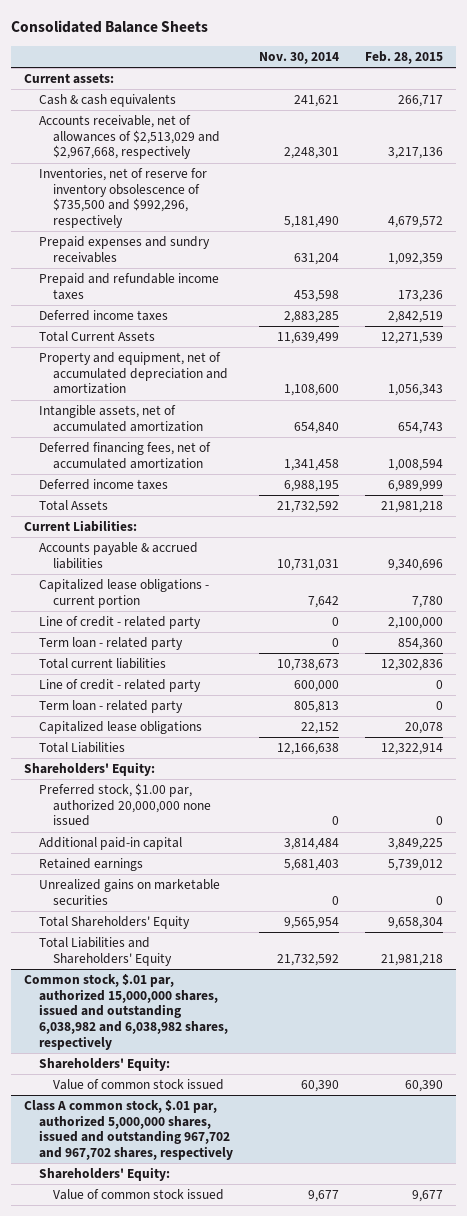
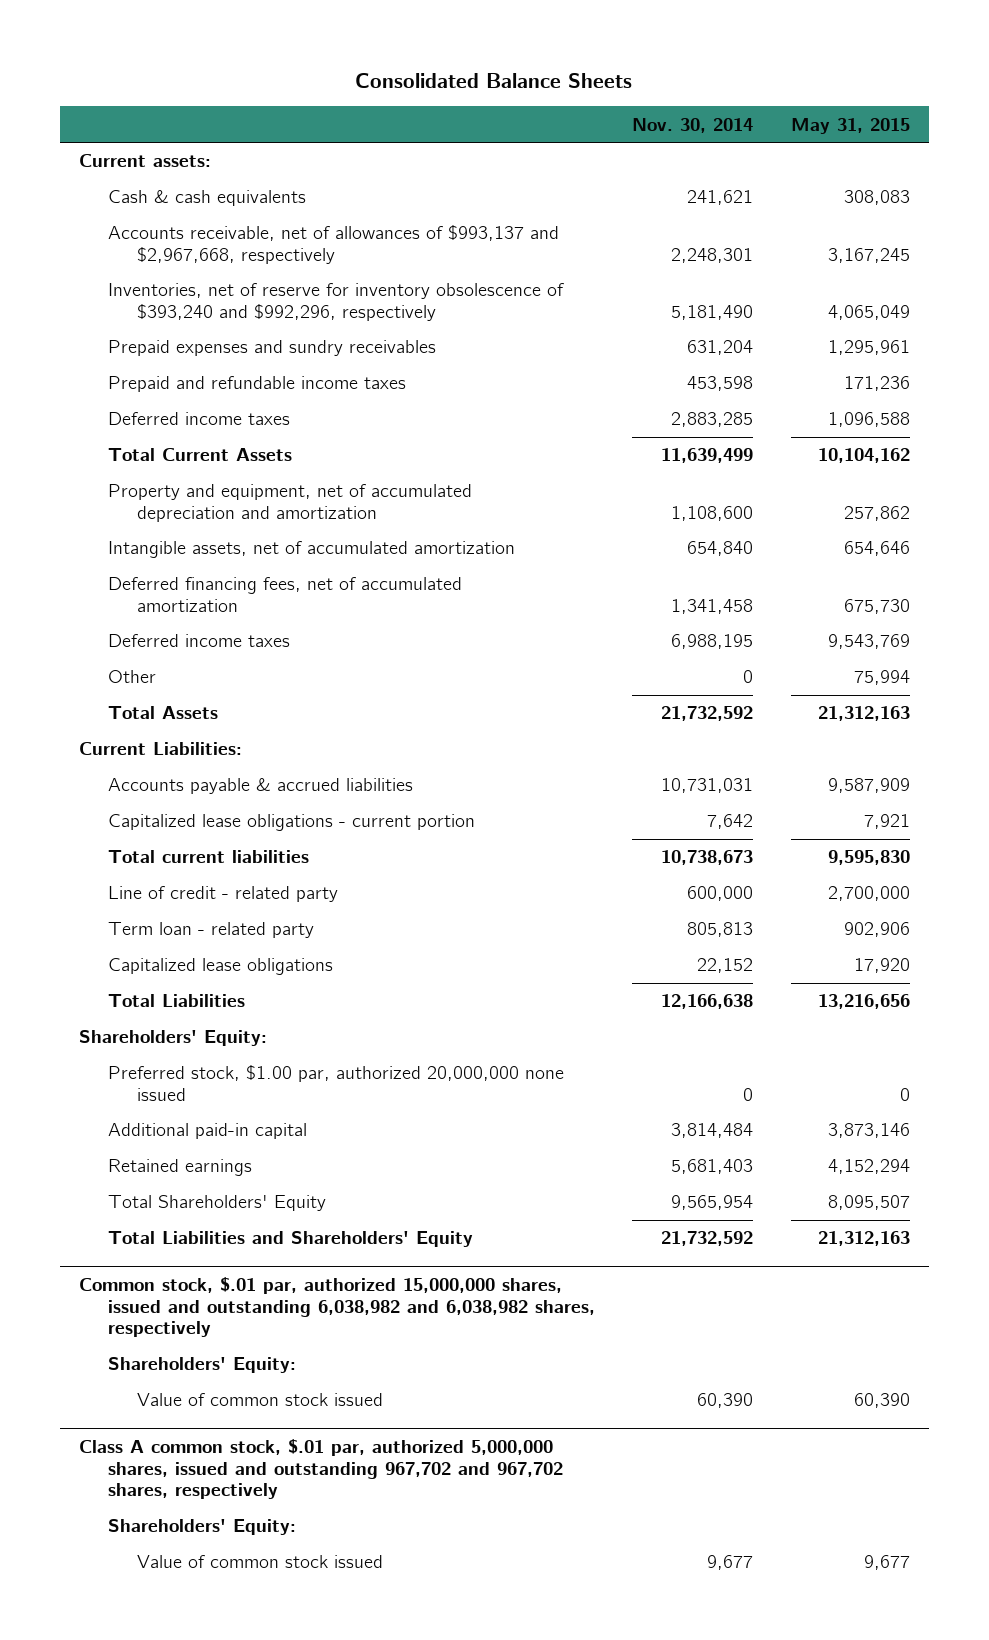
[364,50,443,64] Feb. 28, 2015 -> none
none -> [790,117,910,134] May 31, 2015
[38,115,221,160] Accounts receivable, net of allowances of $2,513,029 and $2,967,668, respectively -> [107,225,559,264] Accounts receivable, net of allowances of $993,137 and $2,967,668, respectively
[38,168,207,229] Inventories, net of reserve for inventory obsolescence of $735,500 and $992,296, respectively -> [107,283,564,321] Inventories, net of reserve for inventory obsolescence of $393,240 and $992,296, respectively
none -> [107,670,156,684] Other
[38,616,201,630] Line of credit - related party -> none
[38,637,183,651] Term loan - related party -> none
[38,879,220,905] Unrealized gains on marketable securities -> none

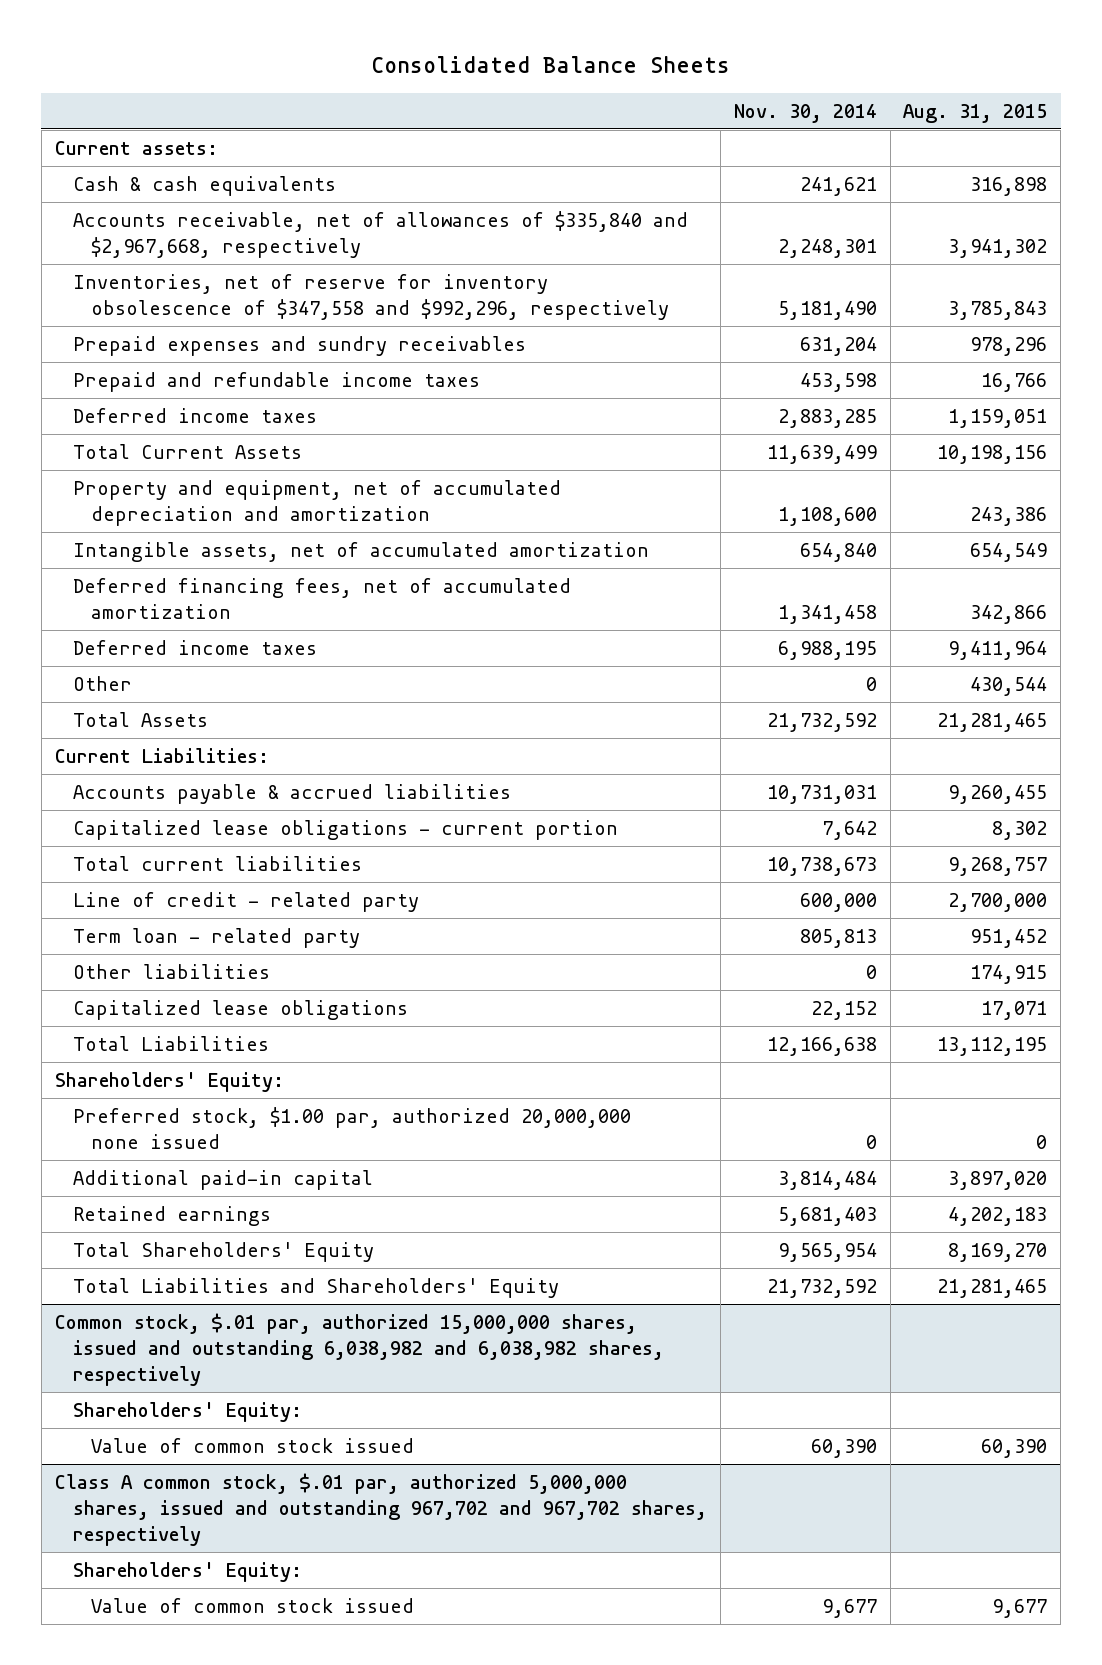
[790,117,910,134] May 31, 2015 -> none
none -> [903,103,1048,123] Aug. 31, 2015
[107,225,559,264] Accounts receivable, net of allowances of $993,137 and $2,967,668, respectively -> [73,211,689,259] Accounts receivable, net of allowances of $335,840 and $2,967,668, respectively
[107,283,564,321] Inventories, net of reserve for inventory obsolescence of $393,240 and $992,296, respectively -> [73,274,670,321] Inventories, net of reserve for inventory obsolescence of $347,558 and $992,296, respectively
none -> [73,964,271,980] Other liabilities

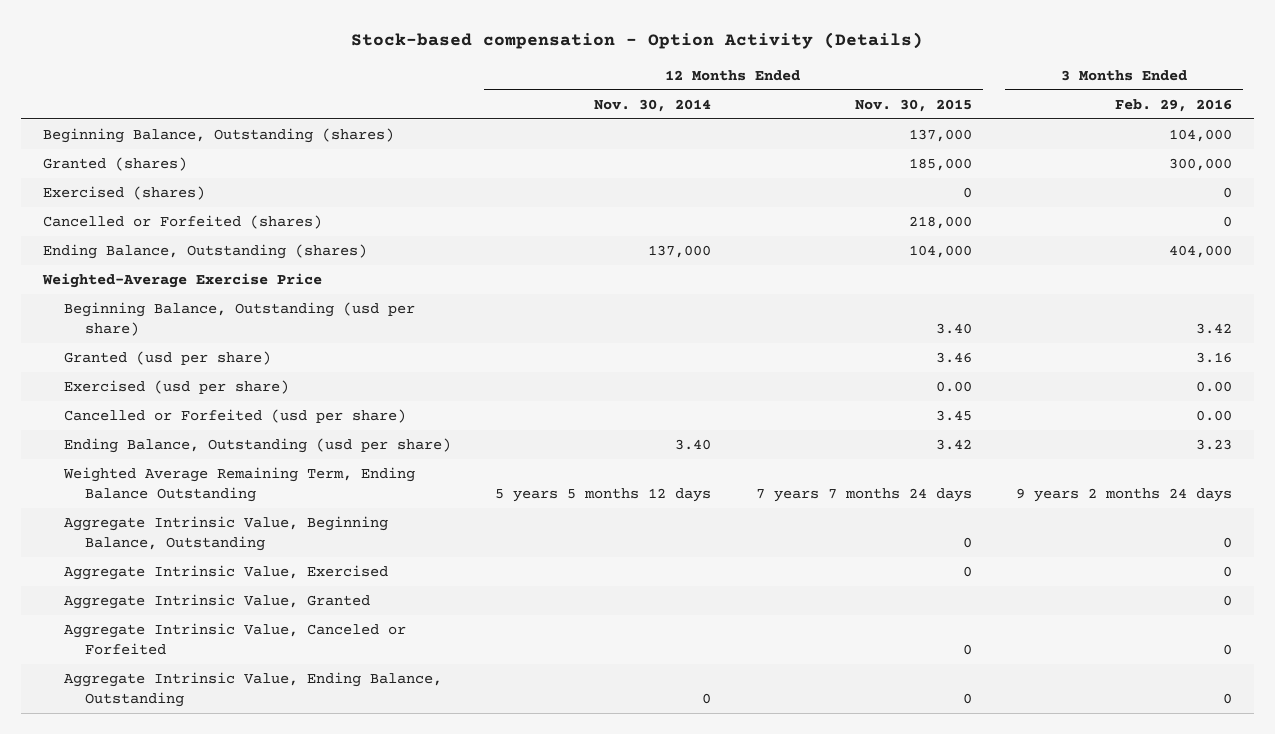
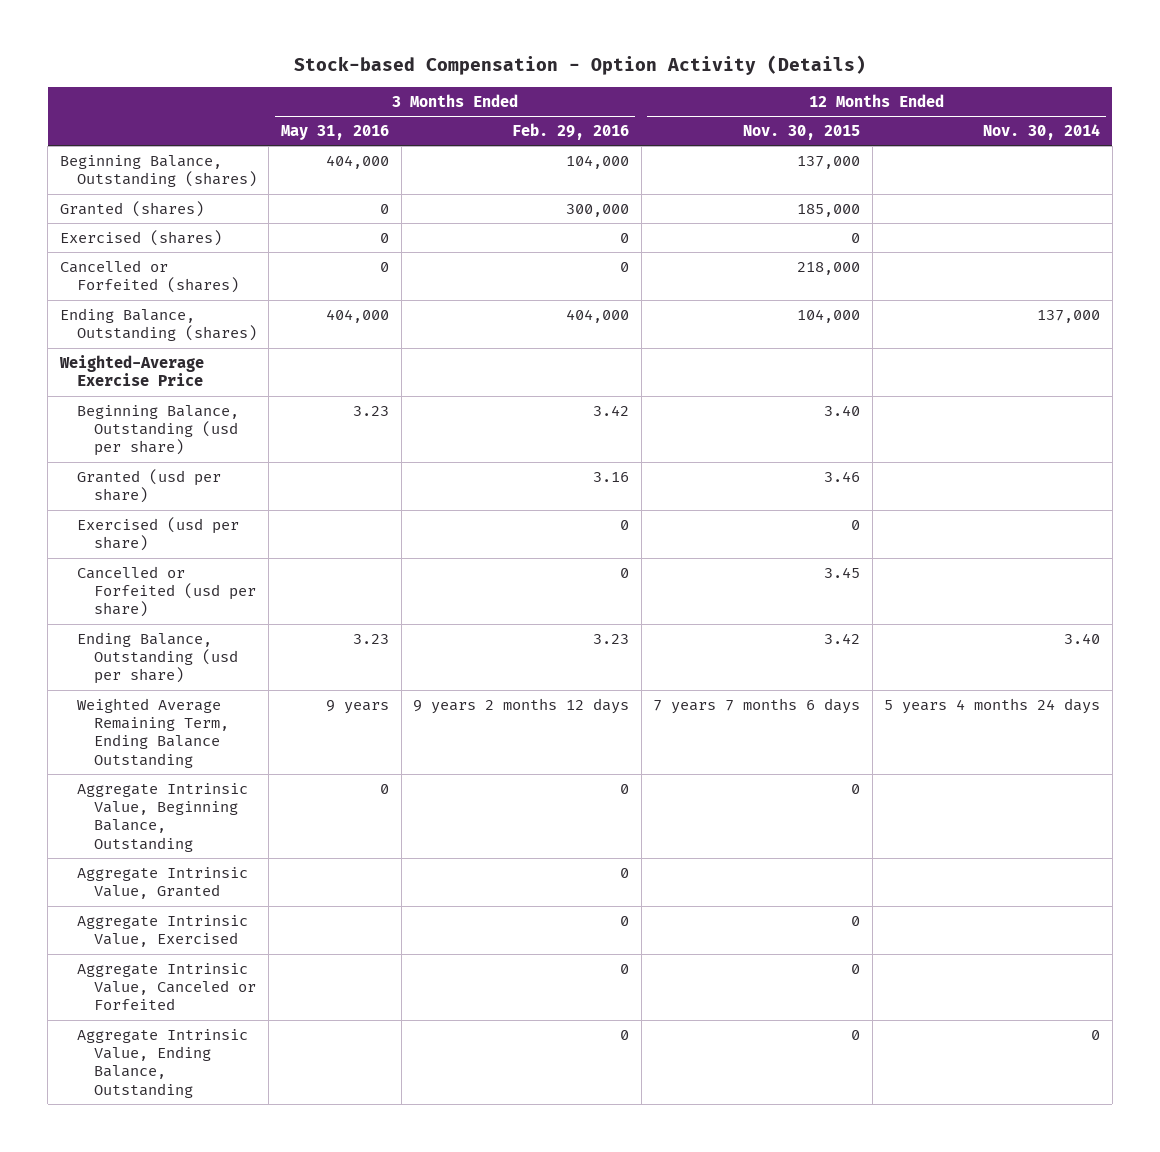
[351,32,924,50] Stock-based compensation - Option Activity (Details) -> [294,55,867,76] Stock-based Compensation - Option Activity (Details)
none -> [280,125,389,141] May 31, 2016
[935,381,972,393] 0.00 -> [851,520,861,531] 0
[1195,381,1232,393] 0.00 -> [620,520,630,531] 0
[1195,410,1232,422] 0.00 -> [620,568,630,579] 0
[495,488,712,503] 5 years 5 months 12 days -> [884,698,1101,715] 5 years 4 months 24 days
[755,488,972,503] 7 years 7 months 24 days -> [653,698,861,715] 7 years 7 months 6 days
[1015,488,1232,503] 9 years 2 months 24 days -> [413,698,630,715] 9 years 2 months 12 days
[64,565,389,581] Aggregate Intrinsic Value, Exercised -> [76,915,248,948] Aggregate Intrinsic Value, Exercised

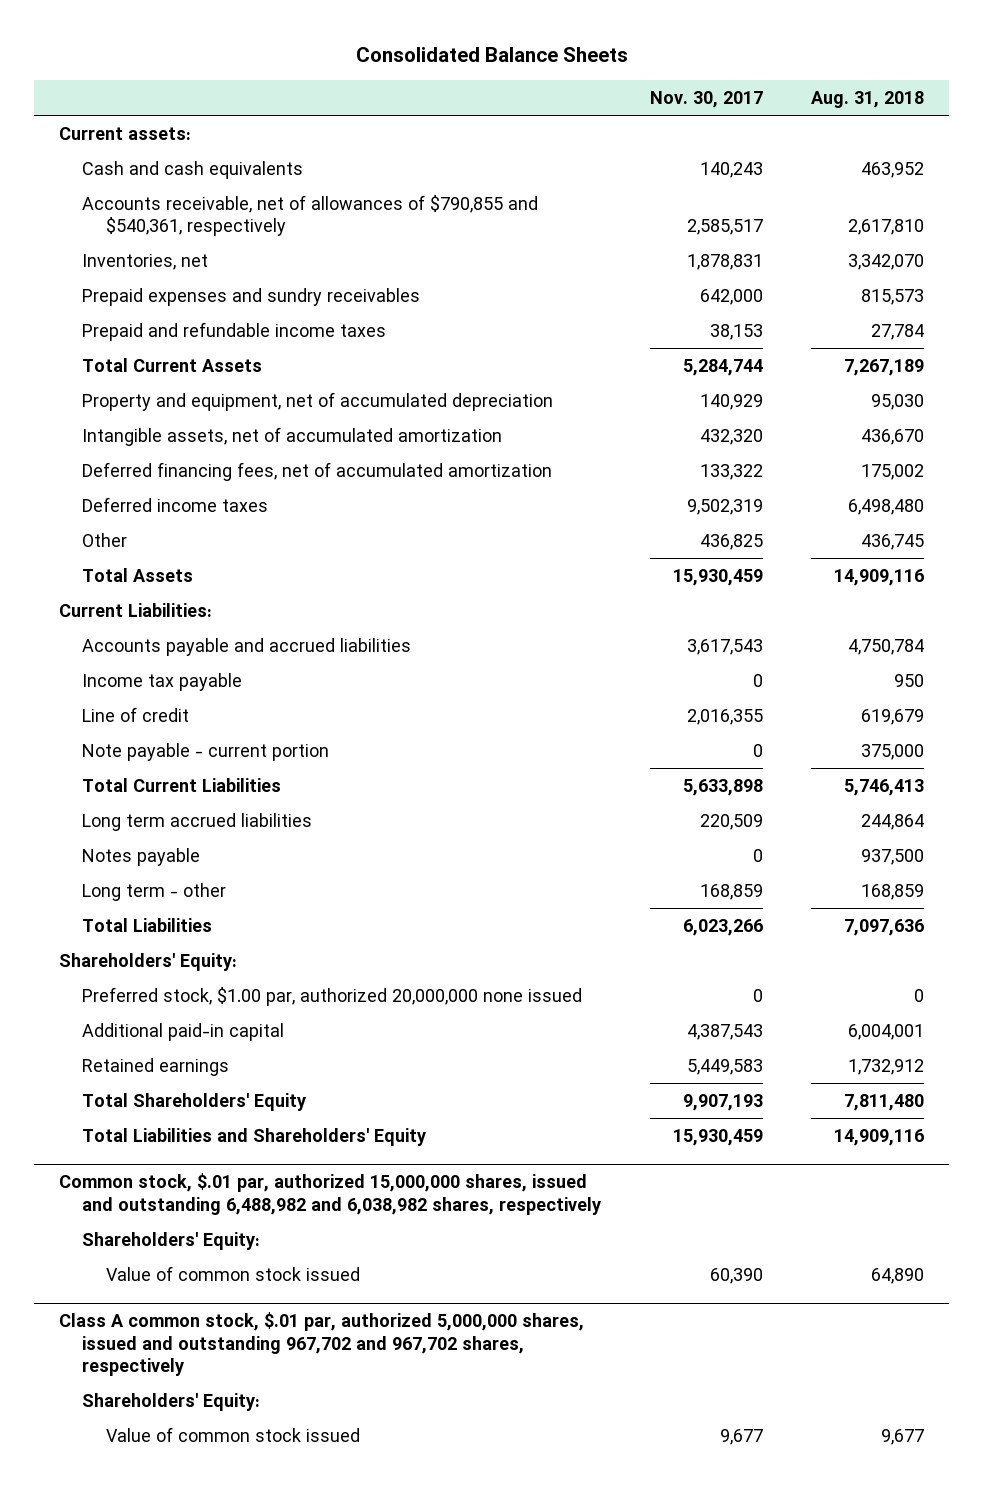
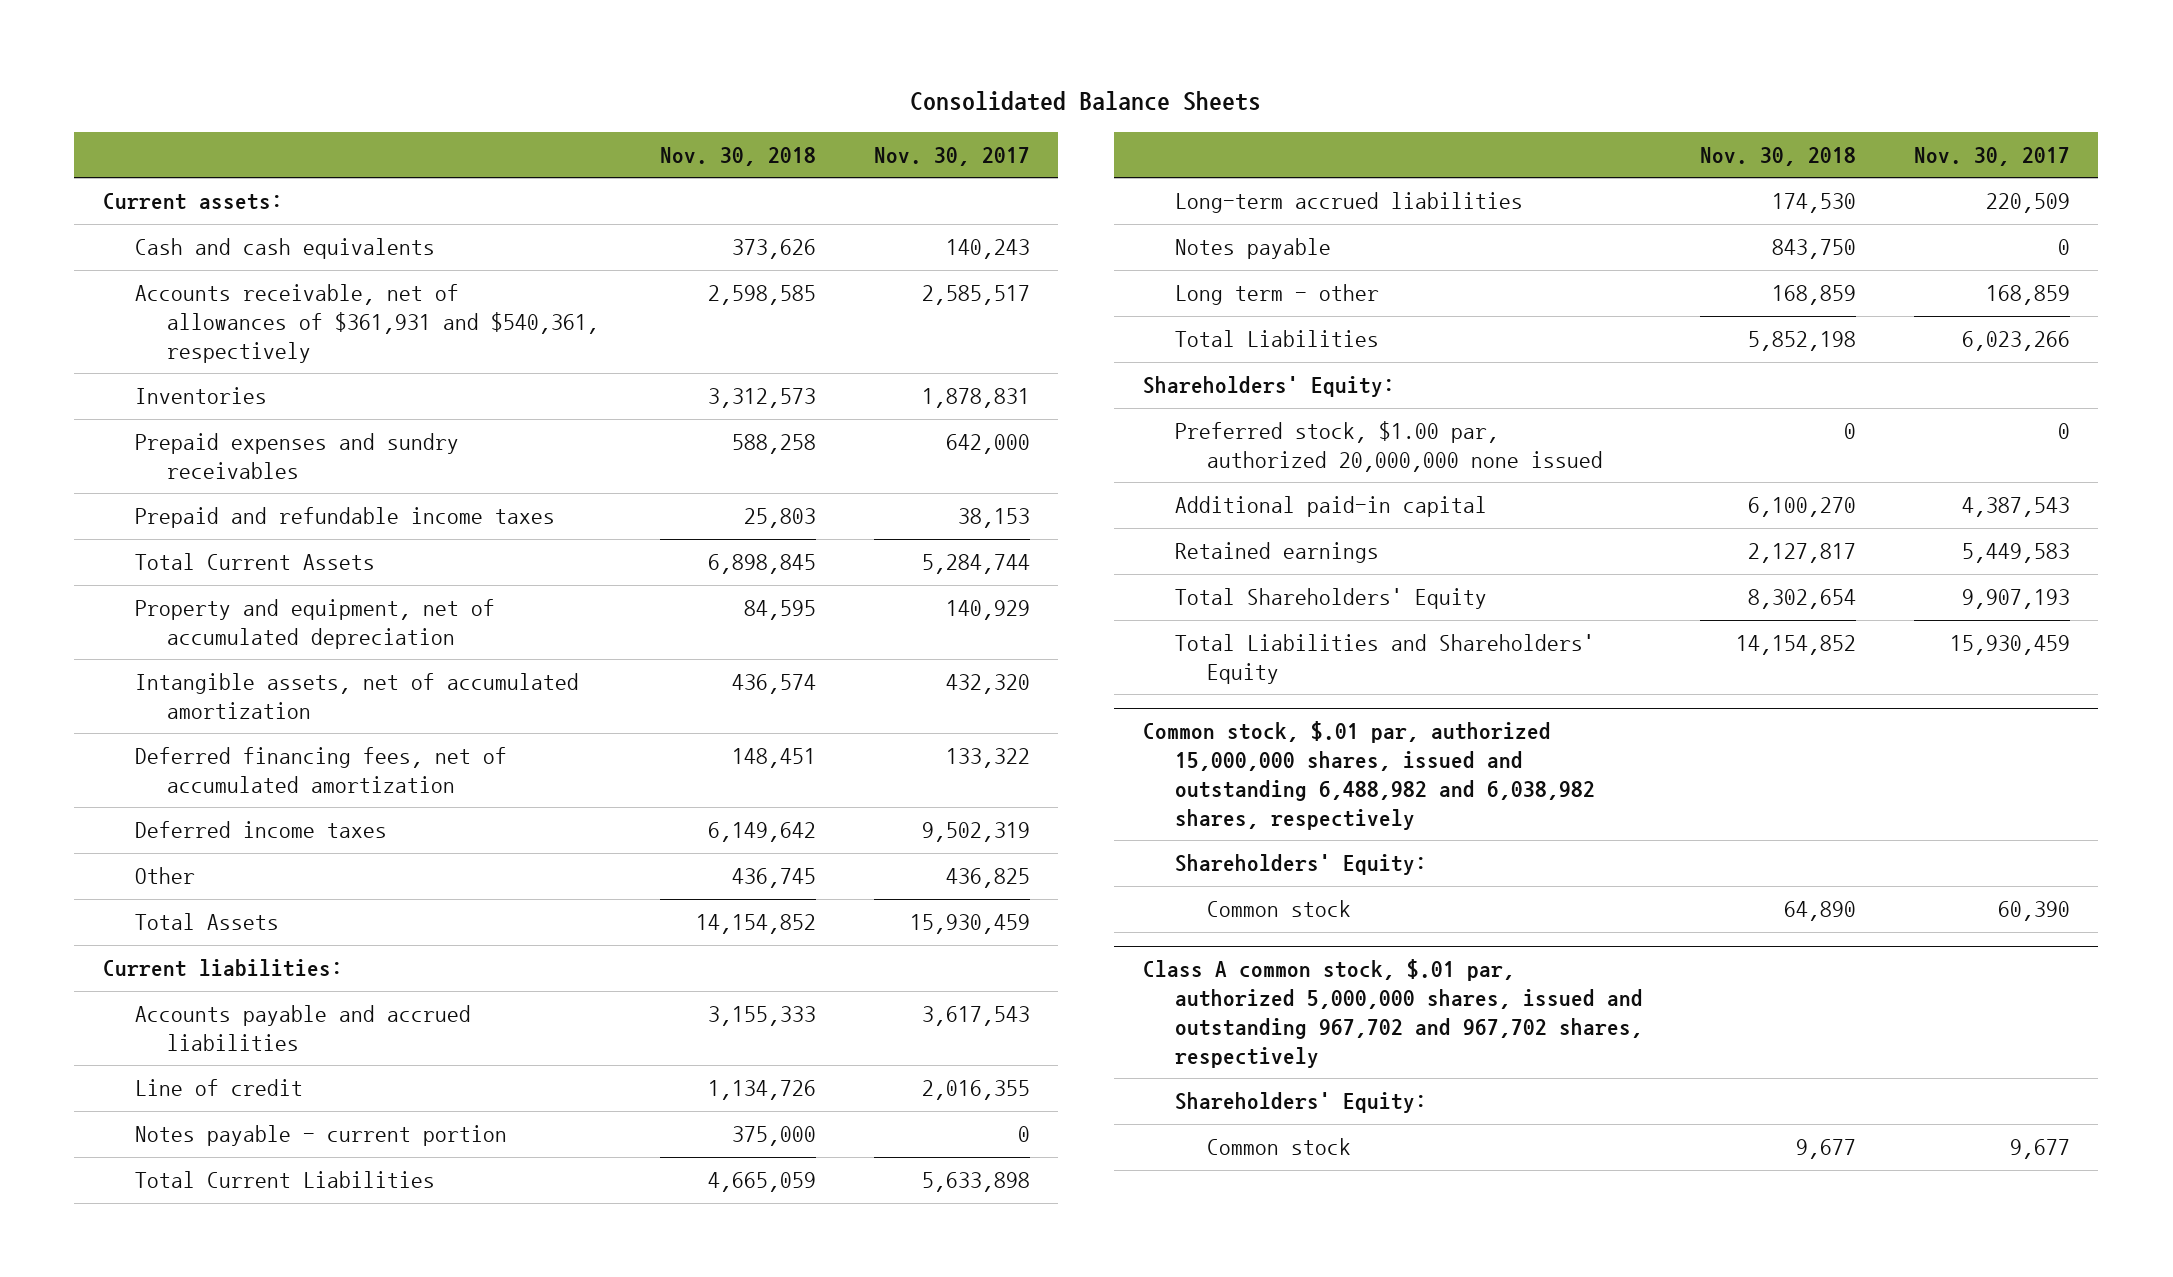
[811,91,925,109] Aug. 31, 2018 -> none
none -> [660,146,817,166] Nov. 30, 2018
[82,194,539,237] Accounts receivable, net of allowances of $790,855 and $540,361, respectively -> [135,283,600,363] Accounts receivable, net of allowances of $361,931 and $540,361, respectively
[82,253,209,270] Inventories, net -> [135,386,268,404] Inventories
[58,602,212,617] Current Liabilities: -> [103,958,344,977] Current liabilities:
[82,672,243,691] Income tax payable -> none
[82,742,330,761] Note payable - current portion -> [135,1124,508,1146] Notes payable - current portion
[82,812,313,831] Long term accrued liabilities -> [1175,191,1524,213] Long-term accrued liabilities
[105,1265,360,1281] Value of common stock issued -> [1207,899,1352,917] Common stock
[105,1426,360,1442] Value of common stock issued -> [1207,1137,1352,1155] Common stock

